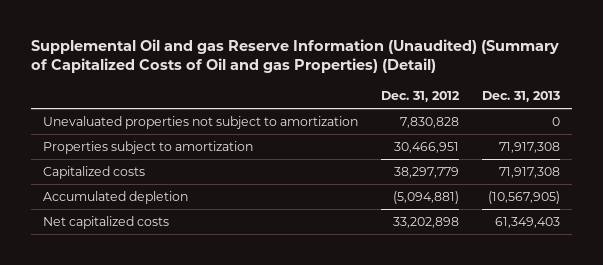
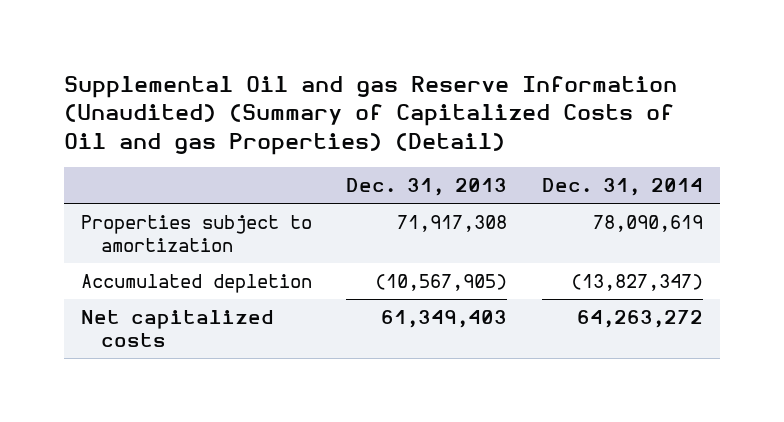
[381,91,461,103] Dec. 31, 2012 -> none
none -> [541,178,703,197] Dec. 31, 2014
[42,116,358,130] Unevaluated properties not subject to amortization -> none
[42,166,145,180] Capitalized costs -> none

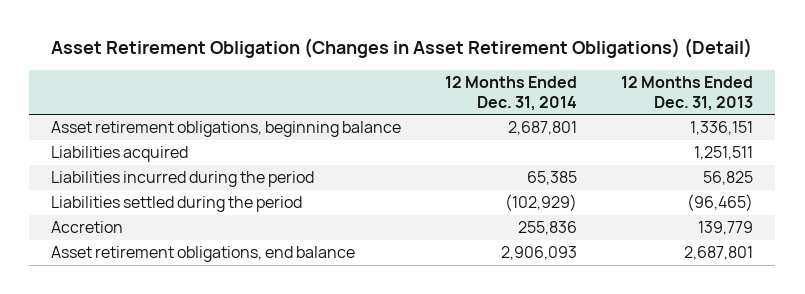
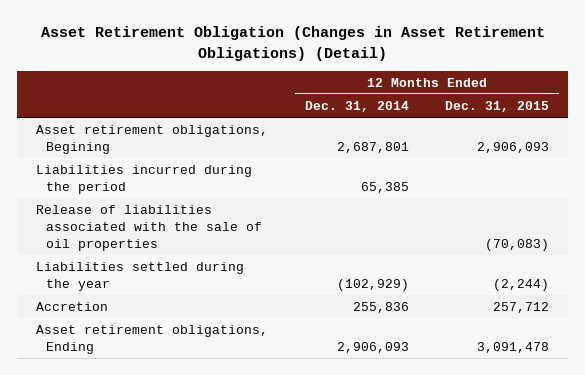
[621,75,754,111] 12 Months Ended Dec. 31, 2013 -> none
none -> [445,100,550,112] Dec. 31, 2015
[51,146,189,163] Liabilities acquired -> none
[51,121,402,138] Asset retirement obligations, beginning balance -> [35,124,268,154] Asset retirement obligations, Begining
none -> [35,204,262,251] Release of liabilities associated with the sale of oil properties
[51,196,303,213] Liabilities settled during the period -> [35,261,244,291] Liabilities settled during the year
[51,246,356,263] Asset retirement obligations, end balance -> [35,324,268,354] Asset retirement obligations, Ending

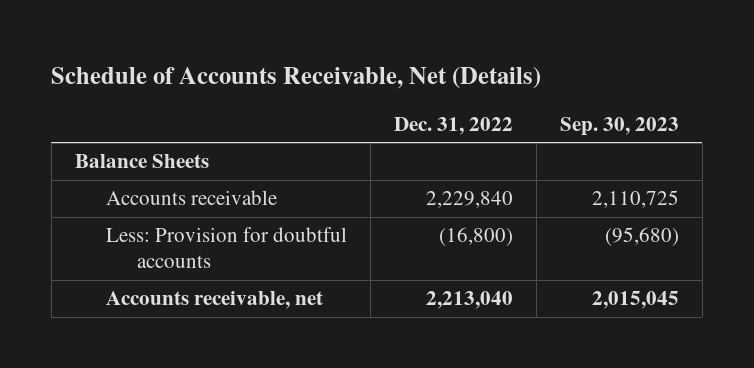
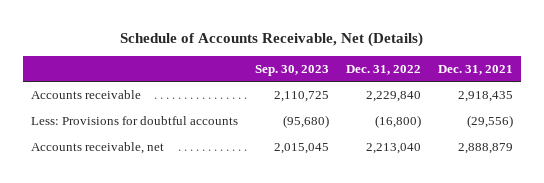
none -> [437,64,513,75] Dec. 31, 2021
[74,154,209,169] Balance Sheets -> none
[106,227,348,269] Less: Provision for doubtful accounts -> [31,115,239,125] Less: Provisions for doubtful accounts

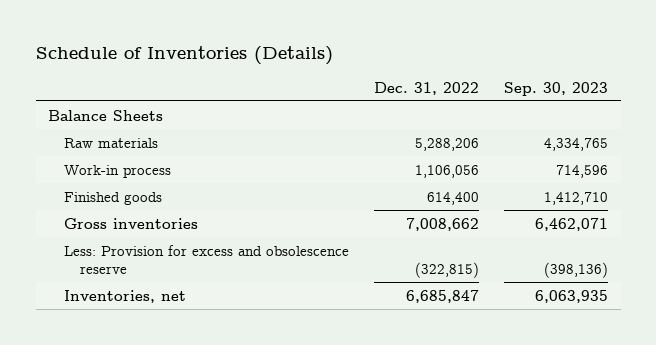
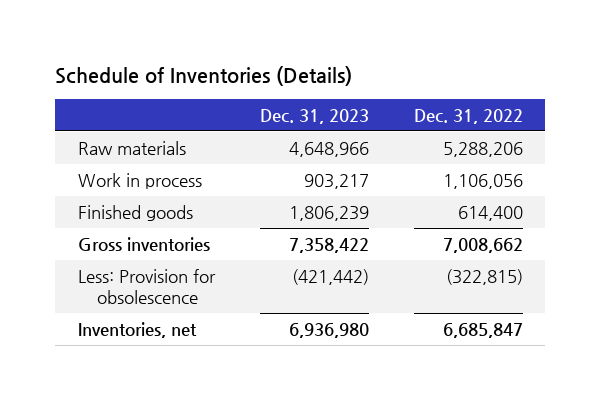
[504,81,609,96] Sep. 30, 2023 -> none
none -> [259,108,369,124] Dec. 31, 2023
[48,109,164,121] Balance Sheets -> none
[63,164,171,178] Work-in process -> [77,172,202,189] Work in process
[63,244,349,274] Less: Provision for excess and obsolescence reserve -> [77,268,216,304] Less: Provision for obsolescence

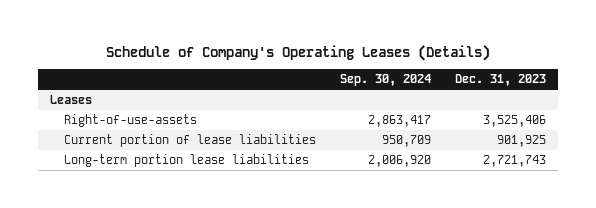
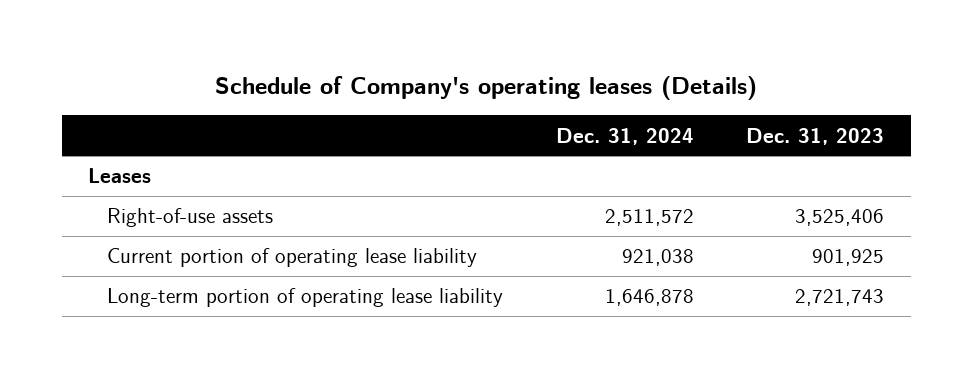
[105,45,490,62] Schedule of Company's Operating Leases (Details) -> [215,76,758,101] Schedule of Company's operating leases (Details)
[339,74,431,87] Sep. 30, 2024 -> none
none -> [555,127,694,145] Dec. 31, 2024
[64,114,198,128] Right-of-use-assets -> [106,208,273,228] Right-of-use assets
[64,134,317,148] Current portion of lease liabilities -> [106,248,477,268] Current portion of operating lease liability
[64,154,310,168] Long-term portion lease liabilities -> [106,288,503,308] Long-term portion of operating lease liability

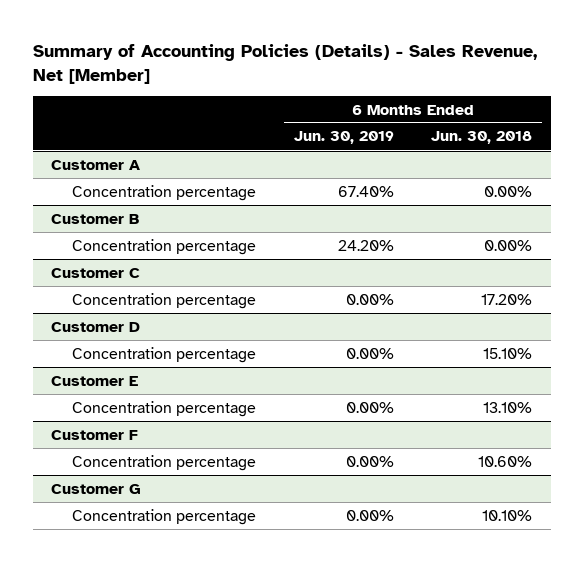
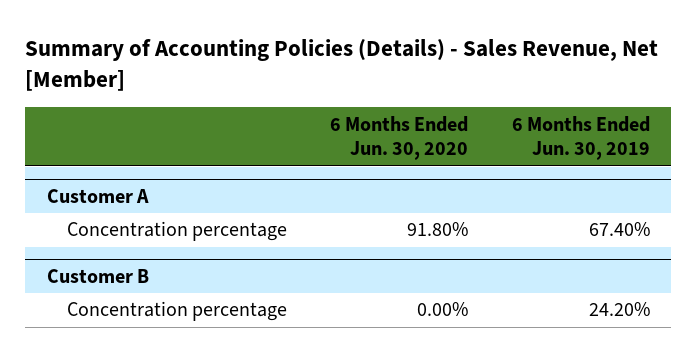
[431,131,533,145] Jun. 30, 2018 -> none
none -> [330,115,469,161] 6 Months Ended Jun. 30, 2020
[51,267,141,278] Customer C -> none
[72,292,257,309] Concentration percentage -> none
[51,321,141,332] Customer D -> none
[72,346,257,363] Concentration percentage -> none
[51,375,139,386] Customer E -> none
[72,400,257,417] Concentration percentage -> none
[51,429,139,440] Customer F -> none
[72,454,257,471] Concentration percentage -> none
[51,483,142,494] Customer G -> none
[72,508,257,525] Concentration percentage -> none

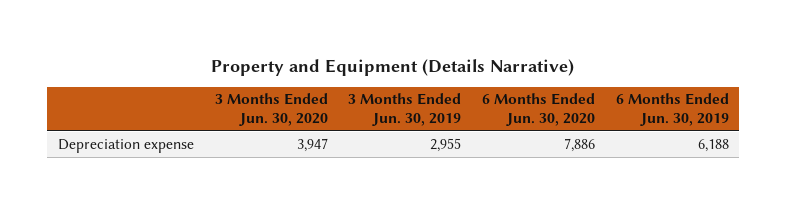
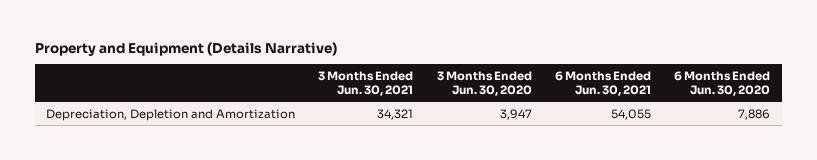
[348,93,462,127] 3 Months Ended Jun. 30, 2019 -> none
[615,93,729,127] 6 Months Ended Jun. 30, 2019 -> none
none -> [318,71,414,97] 3 Months Ended Jun. 30, 2021
none -> [555,71,652,97] 6 Months Ended Jun. 30, 2021
[57,139,194,154] Depreciation expense -> [46,108,296,121] Depreciation, Depletion and Amortization

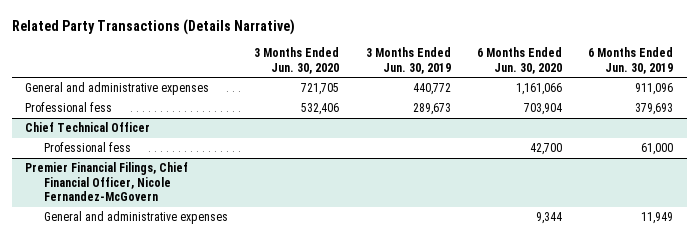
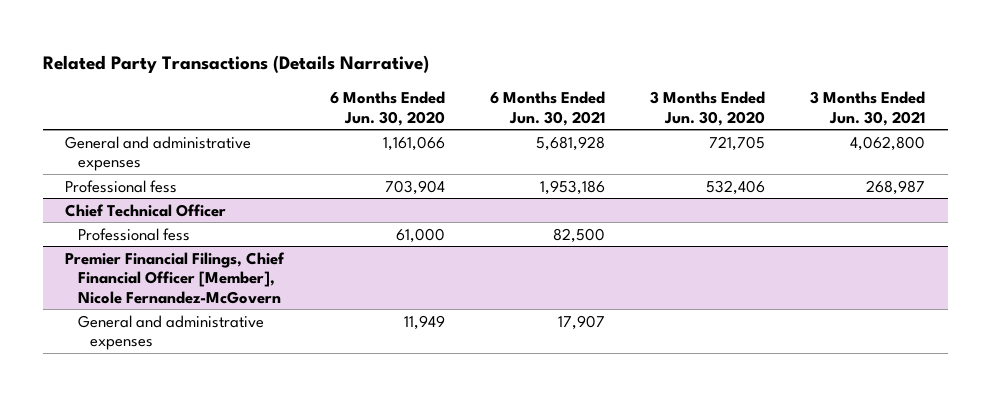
[365,47,451,74] 3 Months Ended Jun. 30, 2019 -> none
[588,47,674,74] 6 Months Ended Jun. 30, 2019 -> none
none -> [489,91,605,126] 6 Months Ended Jun. 30, 2021
none -> [810,91,926,126] 3 Months Ended Jun. 30, 2021
[530,143,563,156] 42,700 -> [395,227,445,243] 61,000
[25,162,189,201] Premier Financial Filings, Chief Financial Officer, Nicole Fernandez-McGovern -> [65,251,286,304] Premier Financial Filings, Chief Financial Officer [Member], Nicole Fernandez-McGovern
[536,212,563,225] 9,344 -> [403,314,445,330] 11,949

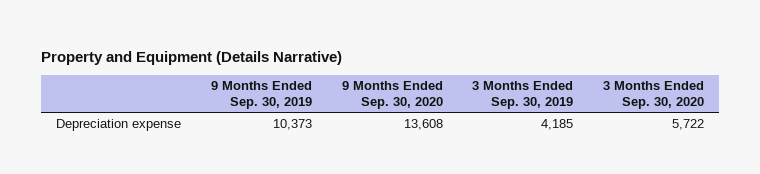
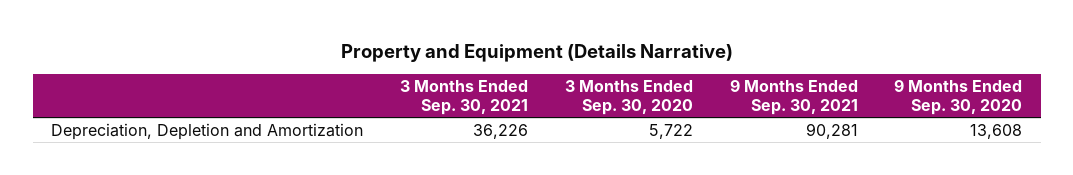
[210,81,312,110] 9 Months Ended Sep. 30, 2019 -> none
[472,81,574,110] 3 Months Ended Sep. 30, 2019 -> none
none -> [399,79,528,116] 3 Months Ended Sep. 30, 2021
none -> [729,78,858,116] 9 Months Ended Sep. 30, 2021
[56,118,182,131] Depreciation expense -> [51,122,364,140] Depreciation, Depletion and Amortization

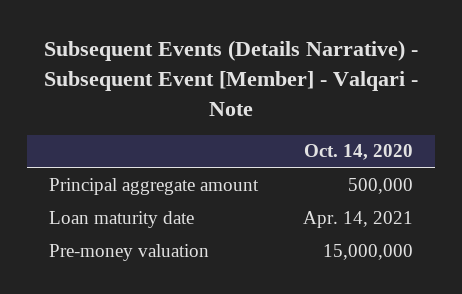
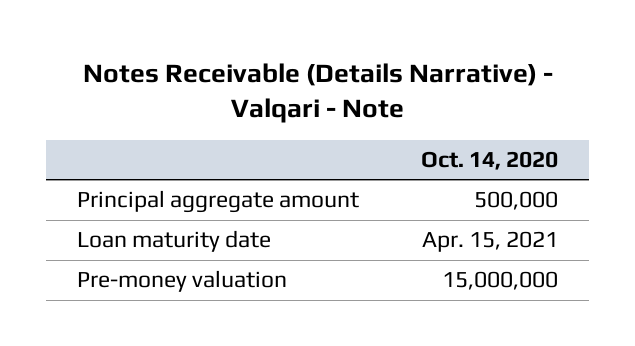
[43,40,418,116] Subsequent Events (Details Narrative) - Subsequent Event [Member] - Valqari - Note -> [82,62,553,124] Notes Receivable (Details Narrative) - Valqari - Note
[302,210,413,228] Apr. 14, 2021 -> [422,231,559,253] Apr. 15, 2021

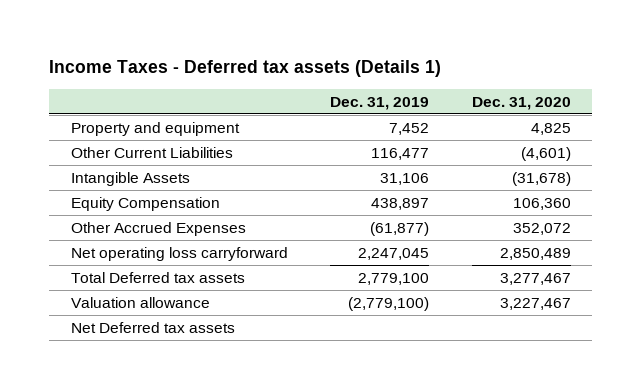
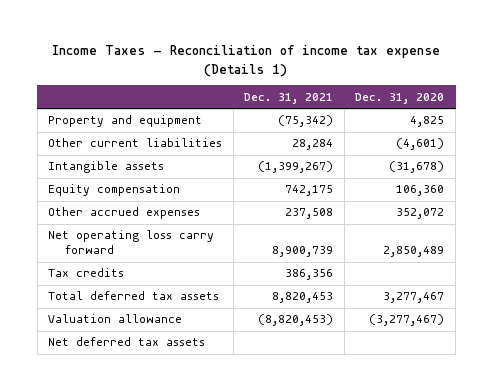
[49,60,442,78] Income Taxes - Deferred tax assets (Details 1) -> [52,45,441,77] Income Taxes - Reconciliation of income tax expense (Details 1)
[330,96,430,110] Dec. 31, 2019 -> none
none -> [244,92,334,104] Dec. 31, 2021
[70,146,233,158] Other Current Liabilities -> [48,138,223,148] Other current liabilities
[70,171,190,186] Intangible Assets -> [48,161,165,174] Intangible assets
[70,196,220,211] Equity Compensation -> [48,184,181,197] Equity compensation
[70,221,246,236] Other Accrued Expenses -> [48,207,201,220] Other accrued expenses
[70,246,288,261] Net operating loss carryforward -> [48,230,215,255] Net operating loss carry forward
none -> [48,268,125,278] Tax credits
[70,271,245,283] Total Deferred tax assets -> [48,291,220,301] Total deferred tax assets
[499,297,571,310] 3,227,467 -> [369,314,445,327] (3,277,467)
[70,321,235,333] Net Deferred tax assets -> [48,337,206,347] Net deferred tax assets

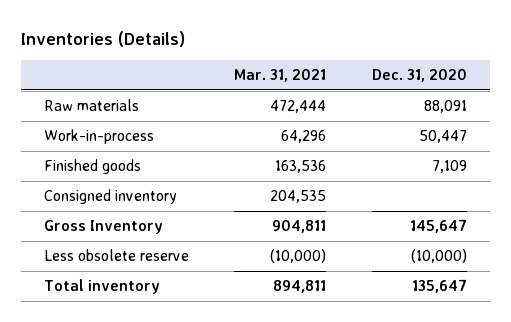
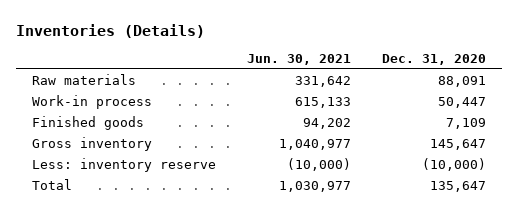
[234,69,327,83] Mar. 31, 2021 -> none
none -> [247,53,352,65] Jun. 30, 2021
[43,129,154,145] Work-in-process -> [31,94,152,109] Work-in process
[43,189,177,205] Consigned inventory -> none
[43,220,163,235] Gross Inventory -> [31,136,152,151] Gross inventory
[43,249,189,262] Less obsolete reserve -> [31,157,216,172] Less: inventory reserve
[43,279,160,295] Total inventory -> [31,178,72,190] Total

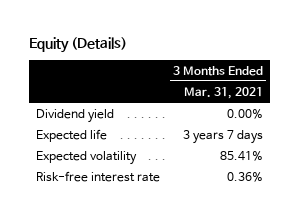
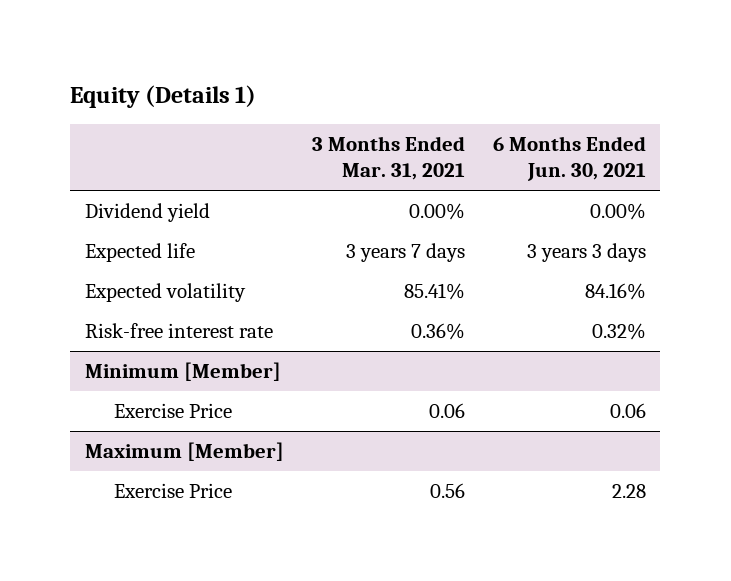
[29,36,128,53] Equity (Details) -> [70,84,257,108] Equity (Details 1)
none -> [493,135,647,182] 6 Months Ended Jun. 30, 2021
none -> [84,361,281,381] Minimum [Member]
none -> [114,402,233,418] Exercise Price
none -> [84,441,284,461] Maximum [Member]
none -> [114,482,233,498] Exercise Price

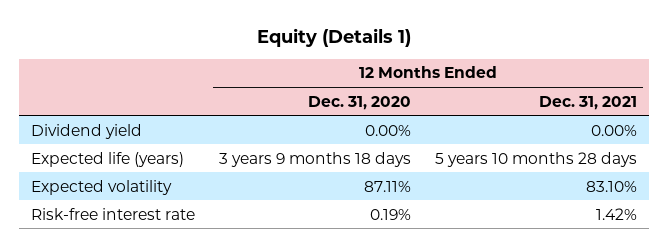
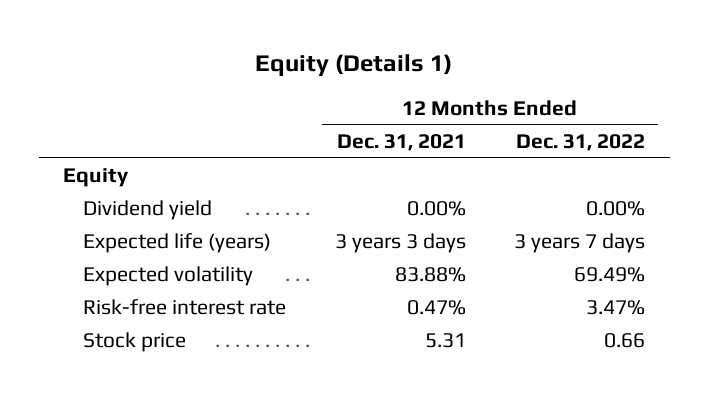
[308,95,412,110] Dec. 31, 2020 -> none
none -> [516,133,646,151] Dec. 31, 2022
none -> [62,168,129,188] Equity
[435,151,638,167] 5 years 10 months 28 days -> [334,233,466,254] 3 years 3 days
[586,180,638,192] 83.10% -> [394,267,466,283] 83.88%
[596,207,638,220] 1.42% -> [406,300,466,316] 0.47%
none -> [82,332,186,353] Stock price

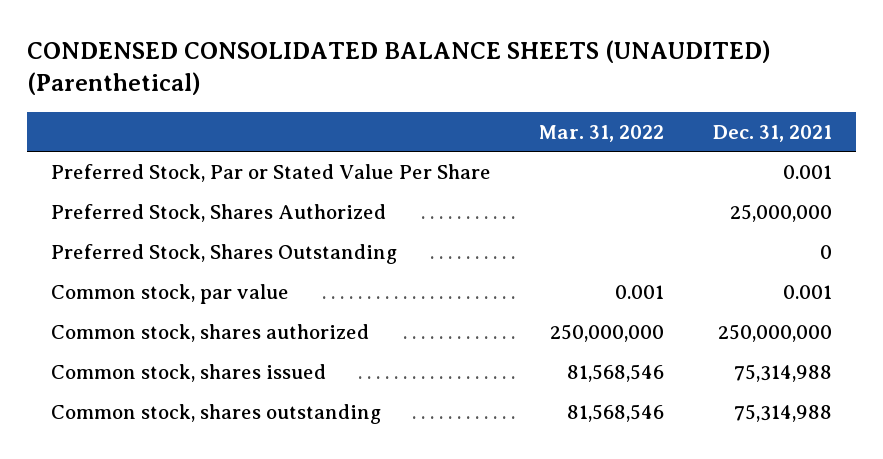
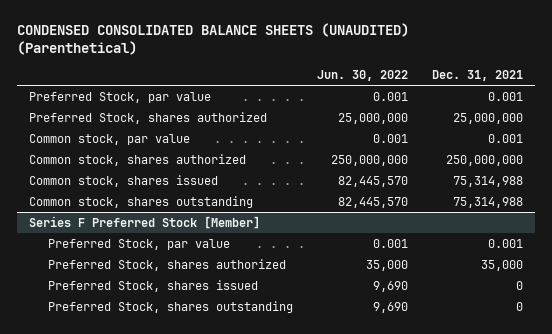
[539,124,665,142] Mar. 31, 2022 -> none
none -> [316,70,408,82] Jun. 30, 2022
[50,243,397,264] Preferred Stock, Shares Outstanding -> none
[50,163,491,182] Preferred Stock, Par or Stated Value Per Share -> [28,91,211,103] Preferred Stock, par value
[50,203,386,222] Preferred Stock, Shares Authorized -> [28,111,267,124] Preferred Stock, shares authorized
none -> [28,215,260,229] Series F Preferred Stock [Member]
none -> [47,238,230,250] Preferred Stock, par value
none -> [47,258,286,271] Preferred Stock, shares authorized
none -> [47,279,258,292] Preferred Stock, shares issued
none -> [47,300,293,313] Preferred Stock, shares outstanding

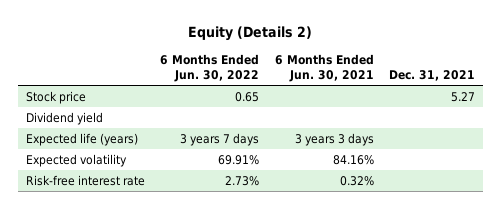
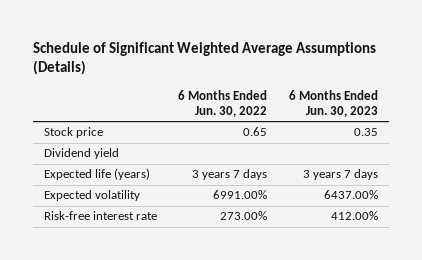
[188,25,313,41] Equity (Details 2) -> [33,41,377,76] Schedule of Significant Weighted Average Assumptions (Details)
[274,53,374,82] 6 Months Ended Jun. 30, 2021 -> none
[389,69,476,81] Dec. 31, 2021 -> none
none -> [288,89,378,117] 6 Months Ended Jun. 30, 2023
[218,154,260,165] 69.91% -> [213,190,268,200] 6991.00%
[225,175,260,186] 2.73% -> [220,211,268,221] 273.00%

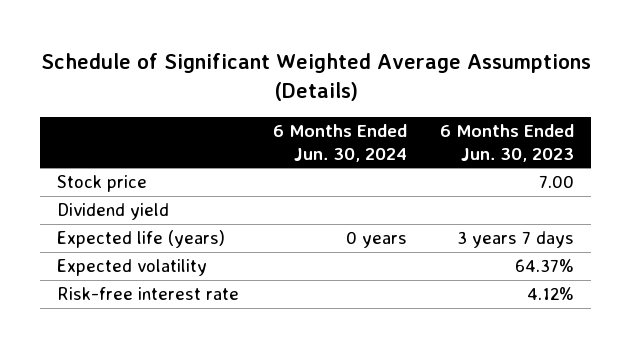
[178,89,268,117] 6 Months Ended Jun. 30, 2022 -> none
none -> [272,124,407,162] 6 Months Ended Jun. 30, 2024
[353,128,378,137] 0.35 -> [539,175,575,189] 7.00
[323,190,378,200] 6437.00% -> [515,259,575,273] 64.37%
[330,211,378,221] 412.00% -> [527,287,575,301] 4.12%

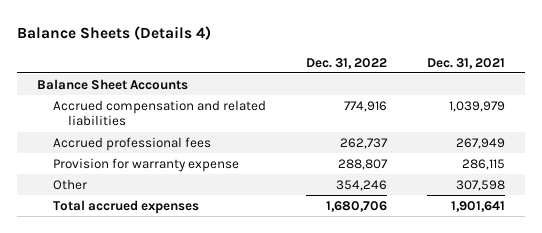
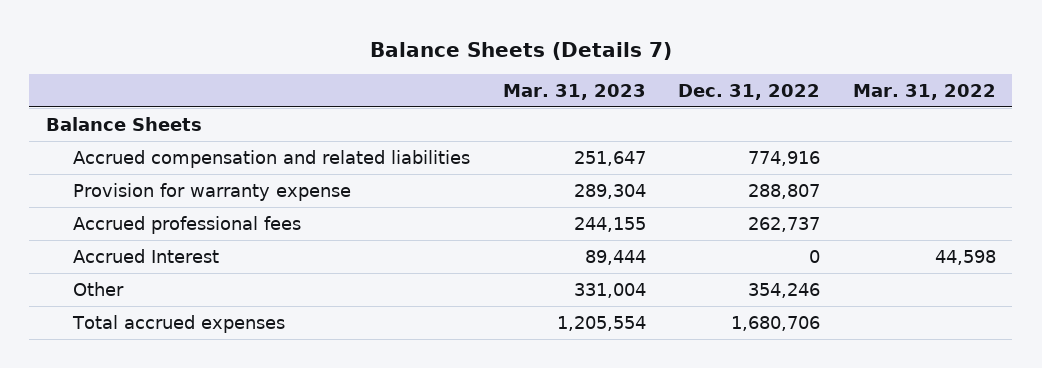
[17,26,212,41] Balance Sheets (Details 4) -> [369,41,672,60] Balance Sheets (Details 7)
[426,57,505,69] Dec. 31, 2021 -> none
none -> [502,83,646,100] Mar. 31, 2023
none -> [852,83,996,100] Mar. 31, 2022
[37,78,189,90] Balance Sheet Accounts -> [45,116,202,131] Balance Sheets
[52,136,211,151] Accrued professional fees -> [72,215,301,234] Accrued professional fees
none -> [72,248,219,263] Accrued Interest

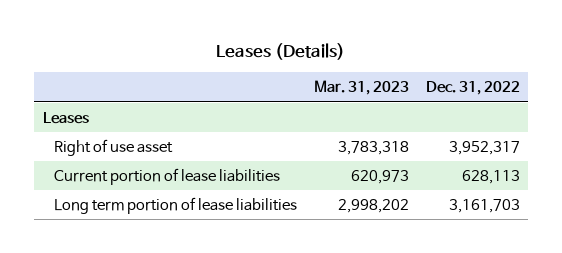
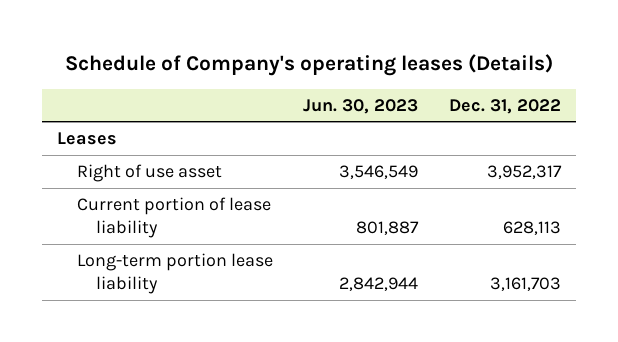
[216,43,346,61] Leases (Details) -> [65,54,554,77] Schedule of Company's operating leases (Details)
[313,80,409,96] Mar. 31, 2023 -> none
none -> [303,98,419,114] Jun. 30, 2023
[53,168,280,186] Current portion of lease liabilities -> [76,197,271,239] Current portion of lease liability
[53,197,297,215] Long term portion of lease liabilities -> [76,253,273,295] Long-term portion lease liability

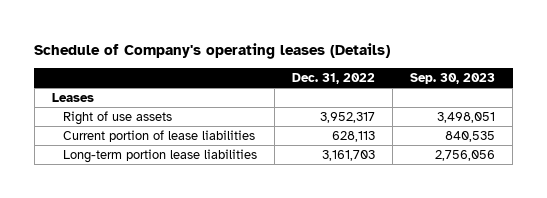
[303,98,419,114] Jun. 30, 2023 -> none
none -> [410,72,496,84] Sep. 30, 2023
[76,164,222,183] Right of use asset -> [62,111,172,126] Right of use assets
[76,197,271,239] Current portion of lease liability -> [62,130,255,143] Current portion of lease liabilities
[76,253,273,295] Long-term portion lease liability -> [62,149,257,164] Long-term portion lease liabilities

